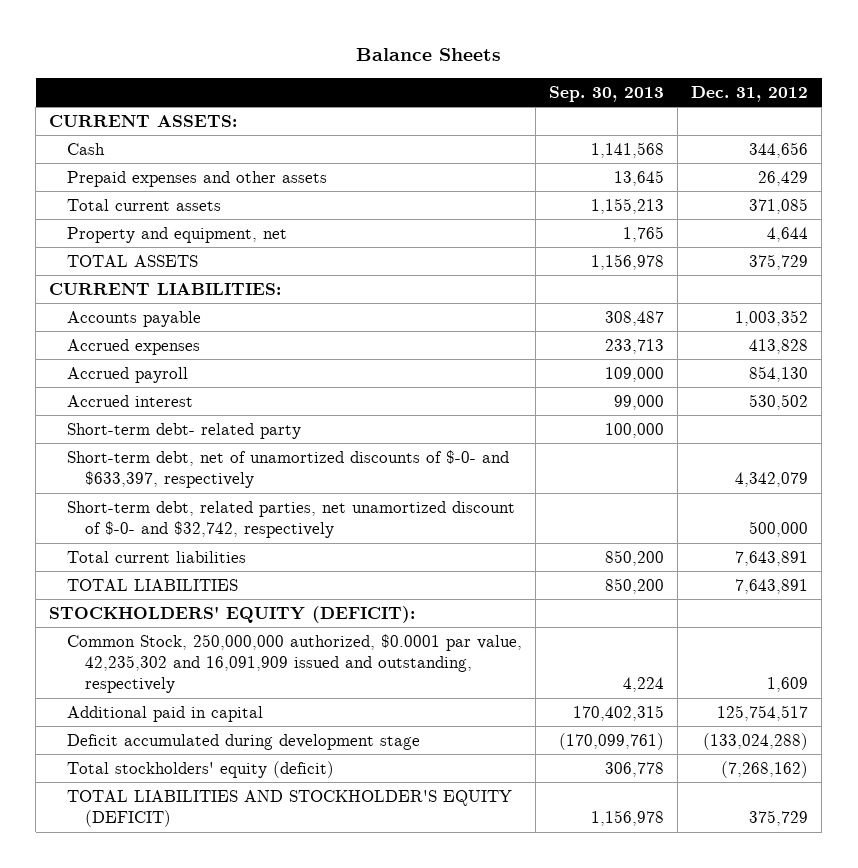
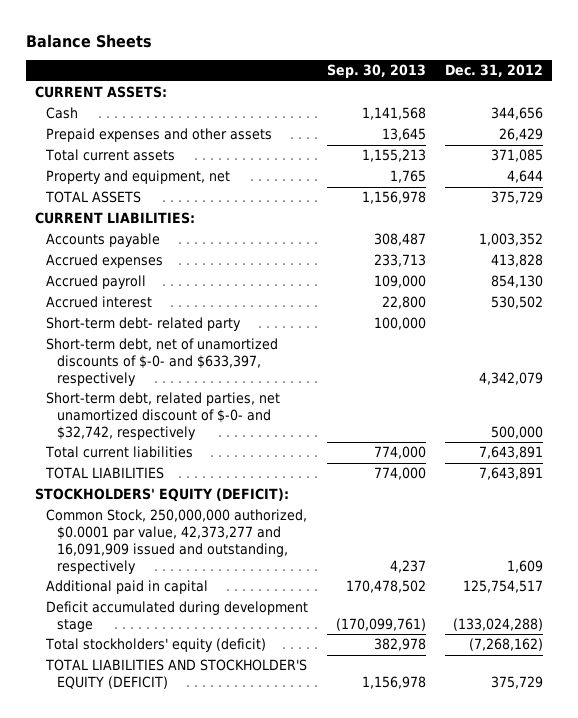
[614,394,665,410] 99,000 -> [382,296,427,310] 22,800
[605,549,665,566] 850,200 -> [374,446,427,460] 774,000
[605,577,665,594] 850,200 -> [374,467,427,481] 774,000
[66,633,522,694] Common Stock, 250,000,000 authorized, $0.0001 par value, 42,235,302 and 16,091,909 issued and outstanding, respectively -> [46,509,308,574] Common Stock, 250,000,000 authorized, $0.0001 par value, 42,373,277 and 16,091,909 issued and outstanding, respectively
[623,677,665,693] 4,224 -> [390,559,427,573] 4,237
[573,704,665,721] 170,402,315 -> [346,580,427,594] 170,478,502
[605,761,665,777] 306,778 -> [374,638,427,652] 382,978

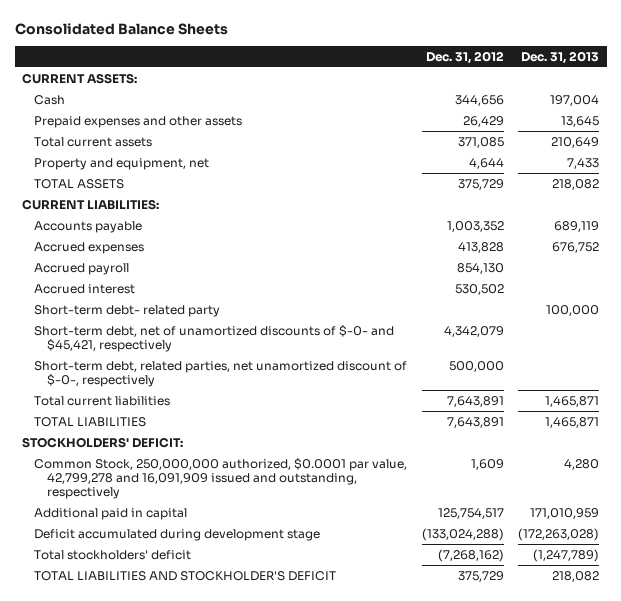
[26,33,153,48] Balance Sheets -> [14,22,228,35] Consolidated Balance Sheets
[327,64,427,79] Sep. 30, 2013 -> none
none -> [521,50,600,64] Dec. 31, 2013
[46,338,279,386] Short-term debt, net of unamortized discounts of $-0- and $633,397, respectively -> [34,324,395,352] Short-term debt, net of unamortized discounts of $-0- and $45,421, respectively
[46,392,281,440] Short-term debt, related parties, net unamortized discount of $-0- and $32,742, respectively -> [34,360,408,387] Short-term debt, related parties, net unamortized discount of $-0-, respectively
[35,488,290,503] STOCKHOLDERS' EQUITY (DEFICIT): -> [21,436,183,448] STOCKHOLDERS' DEFICIT:
[46,509,308,574] Common Stock, 250,000,000 authorized, $0.0001 par value, 42,373,277 and 16,091,909 issued and outstanding, respectively -> [34,457,408,500] Common Stock, 250,000,000 authorized, $0.0001 par value, 42,799,278 and 16,091,909 issued and outstanding, respectively
[45,638,267,653] Total stockholders' equity (deficit) -> [34,549,192,560] Total stockholders' deficit
[45,659,308,689] TOTAL LIABILITIES AND STOCKHOLDER'S EQUITY (DEFICIT) -> [34,570,337,581] TOTAL LIABILITIES AND STOCKHOLDER'S DEFICIT

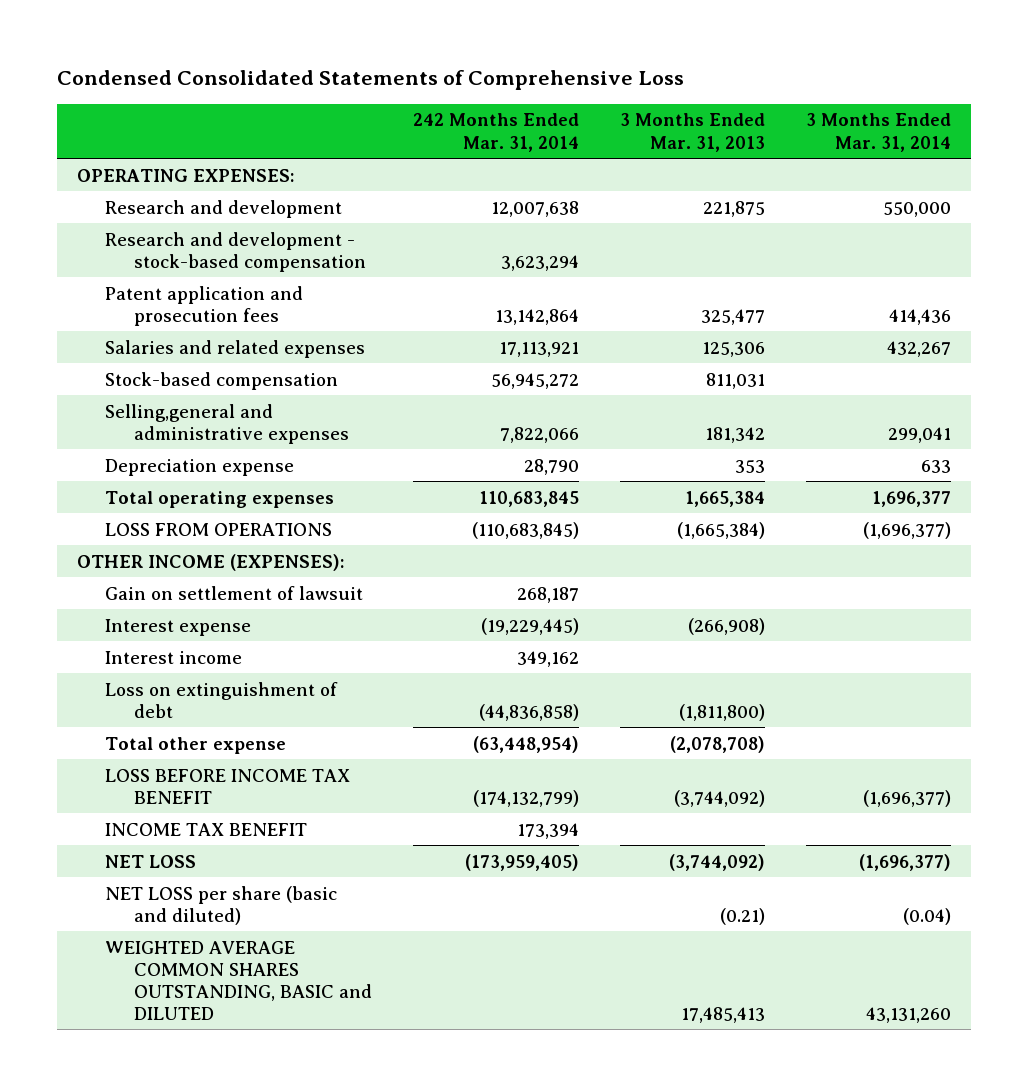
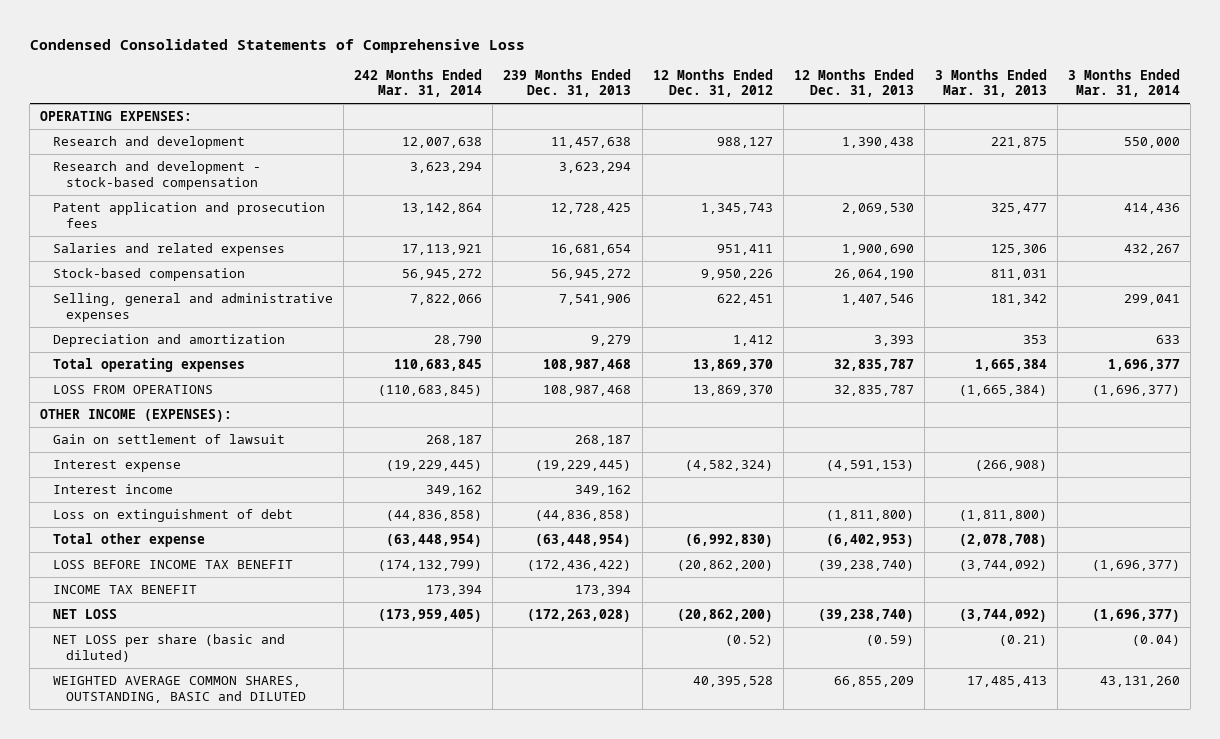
none -> [503,68,632,98] 239 Months Ended Dec. 31, 2013
none -> [652,68,773,98] 12 Months Ended Dec. 31, 2012
none -> [793,68,914,98] 12 Months Ended Dec. 31, 2013
[105,403,349,444] Selling,general and administrative expenses -> [53,293,334,322] Selling, general and administrative expenses
[105,458,295,476] Depreciation expense -> [53,334,286,348] Depreciation and amortization
[105,940,372,1020] WEIGHTED AVERAGE COMMON SHARES OUTSTANDING, BASIC and DILUTED -> [53,676,307,703] WEIGHTED AVERAGE COMMON SHARES, OUTSTANDING, BASIC and DILUTED

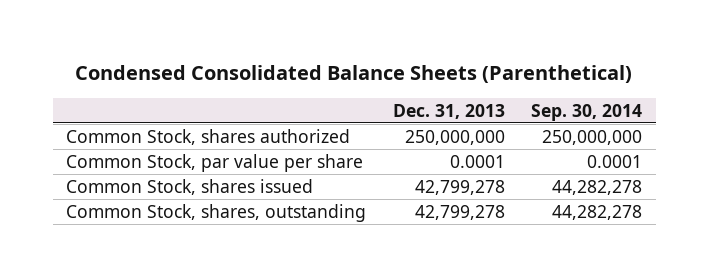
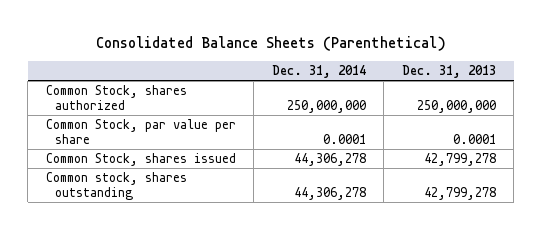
[75,65,633,84] Condensed Consolidated Balance Sheets (Parenthetical) -> [95,36,446,52] Consolidated Balance Sheets (Parenthetical)
[531,103,643,121] Sep. 30, 2014 -> none
none -> [271,65,366,79] Dec. 31, 2014
[66,204,367,223] Common Stock, shares, outstanding -> [45,172,187,201] Common stock, shares outstanding

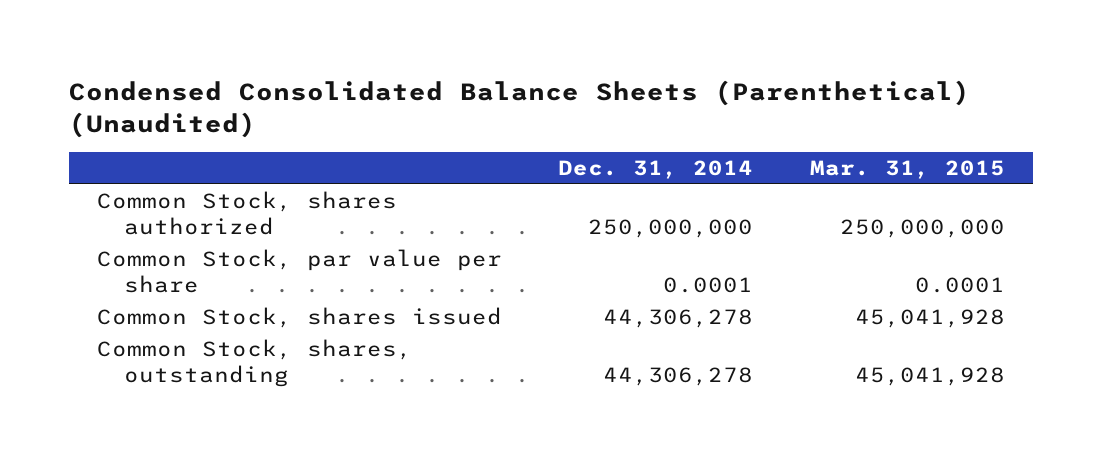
[95,36,446,52] Consolidated Balance Sheets (Parenthetical) -> [68,80,970,138] Condensed Consolidated Balance Sheets (Parenthetical) (Unaudited)
[401,65,496,79] Dec. 31, 2013 -> none
none -> [809,159,1005,179] Mar. 31, 2015
[45,172,187,201] Common stock, shares outstanding -> [96,339,412,387] Common Stock, shares, outstanding

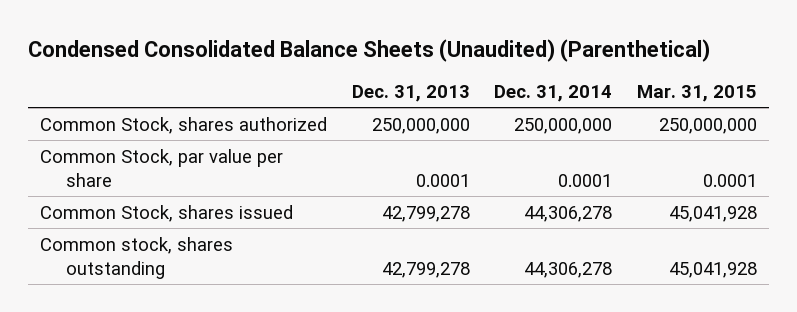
[68,80,970,138] Condensed Consolidated Balance Sheets (Parenthetical) (Unaudited) -> [27,38,710,62] Condensed Consolidated Balance Sheets (Unaudited) (Parenthetical)
none -> [351,85,470,103] Dec. 31, 2013
[96,339,412,387] Common Stock, shares, outstanding -> [40,236,234,279] Common stock, shares outstanding

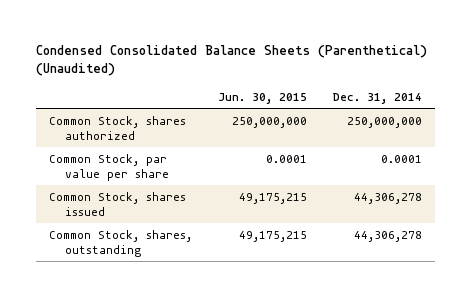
[27,38,710,62] Condensed Consolidated Balance Sheets (Unaudited) (Parenthetical) -> [36,44,428,77] Condensed Consolidated Balance Sheets (Parenthetical) (Unaudited)
[351,85,470,103] Dec. 31, 2013 -> none
[636,85,757,103] Mar. 31, 2015 -> none
none -> [218,92,308,104] Jun. 30, 2015
[40,236,234,279] Common stock, shares outstanding -> [49,229,193,257] Common Stock, shares, outstanding

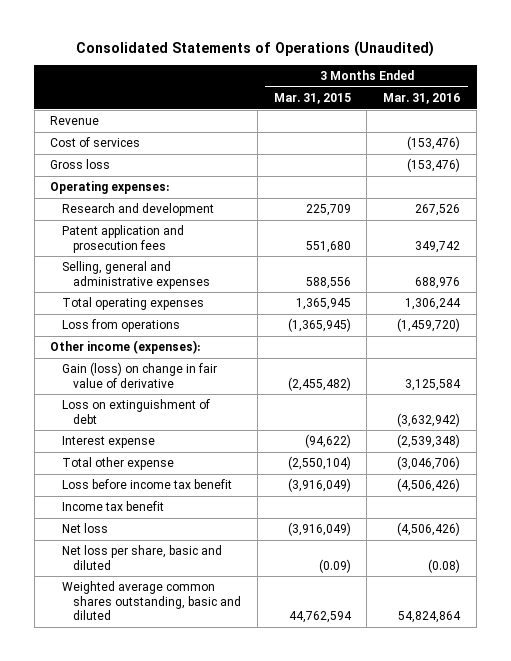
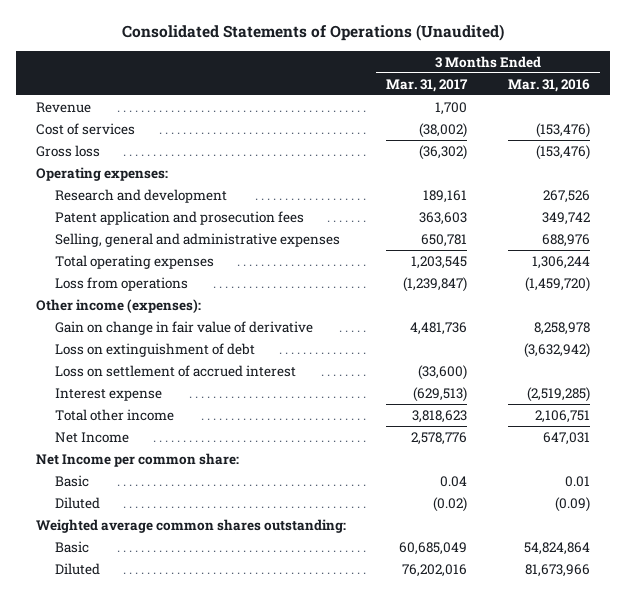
[273,93,351,105] Mar. 31, 2015 -> none
none -> [386,78,469,92] Mar. 31, 2017
[61,362,217,388] Gain (loss) on change in fair value of derivative -> [54,320,313,335] Gain on change in fair value of derivative
[405,378,462,391] 3,125,584 -> [533,321,590,335] 8,258,978
[61,479,232,490] Loss before income tax benefit -> none
[61,501,164,512] Income tax benefit -> none
[61,545,222,570] Net loss per share, basic and diluted -> none
none -> [54,364,296,377] Loss on settlement of accrued interest
[397,434,461,449] (2,539,348) -> [526,386,590,402] (2,519,285)
[61,457,174,471] Total other expense -> [54,408,174,421] Total other income
[397,456,461,471] (3,046,706) -> [534,409,590,423] 2,106,751
[61,523,108,534] Net loss -> [54,431,129,443] Net Income
[397,522,461,537] (4,506,426) -> [542,431,590,445] 647,031
none -> [36,452,240,467] Net Income per common share:
none -> [54,474,89,487] Basic
none -> [54,496,100,509] Diluted
none -> [36,518,347,533] Weighted average common shares outstanding:
[61,581,242,621] Weighted average common shares outstanding, basic and diluted -> [54,540,89,553] Basic
none -> [54,562,100,575] Diluted

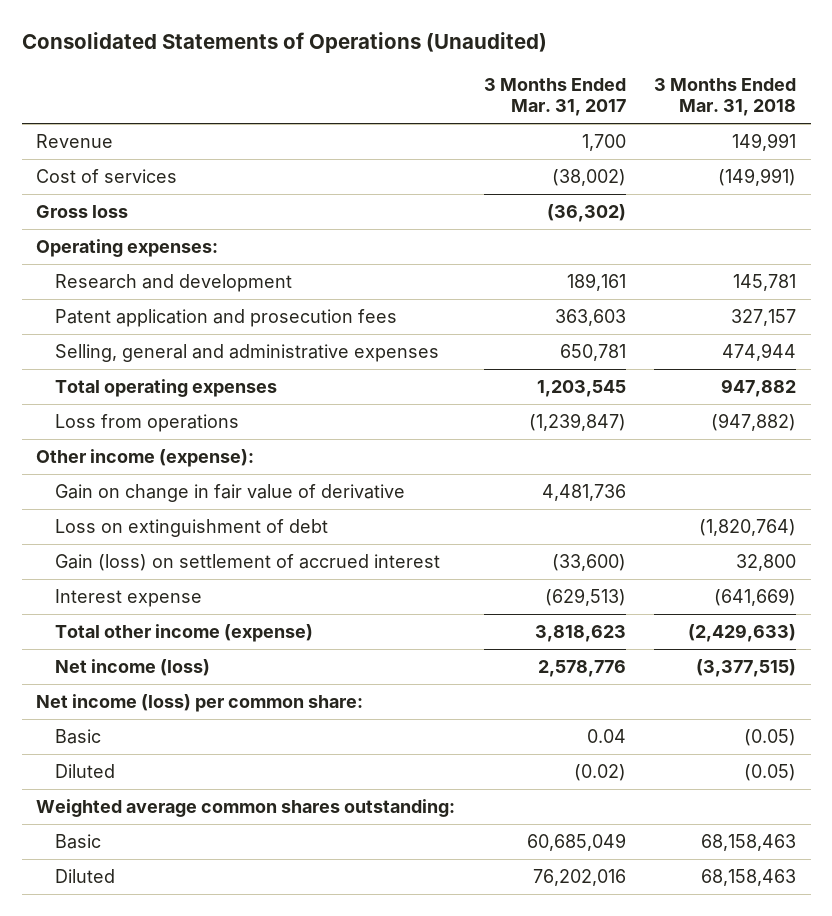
[507,78,590,92] Mar. 31, 2016 -> none
none -> [654,77,797,117] 3 Months Ended Mar. 31, 2018
[36,298,202,313] Other income (expenses): -> [35,448,254,467] Other income (expense):
[54,364,296,377] Loss on settlement of accrued interest -> [54,553,440,571] Gain (loss) on settlement of accrued interest
[54,408,174,421] Total other income -> [54,623,313,642] Total other income (expense)
[54,431,129,443] Net Income -> [54,658,210,676] Net income (loss)
[36,452,240,467] Net Income per common share: -> [35,693,363,712] Net income (loss) per common share:

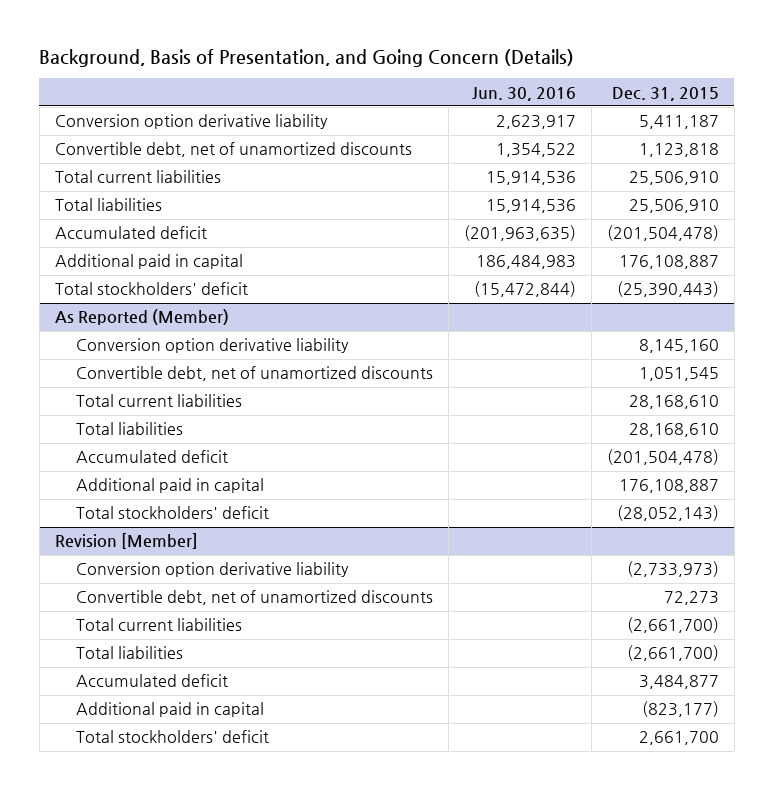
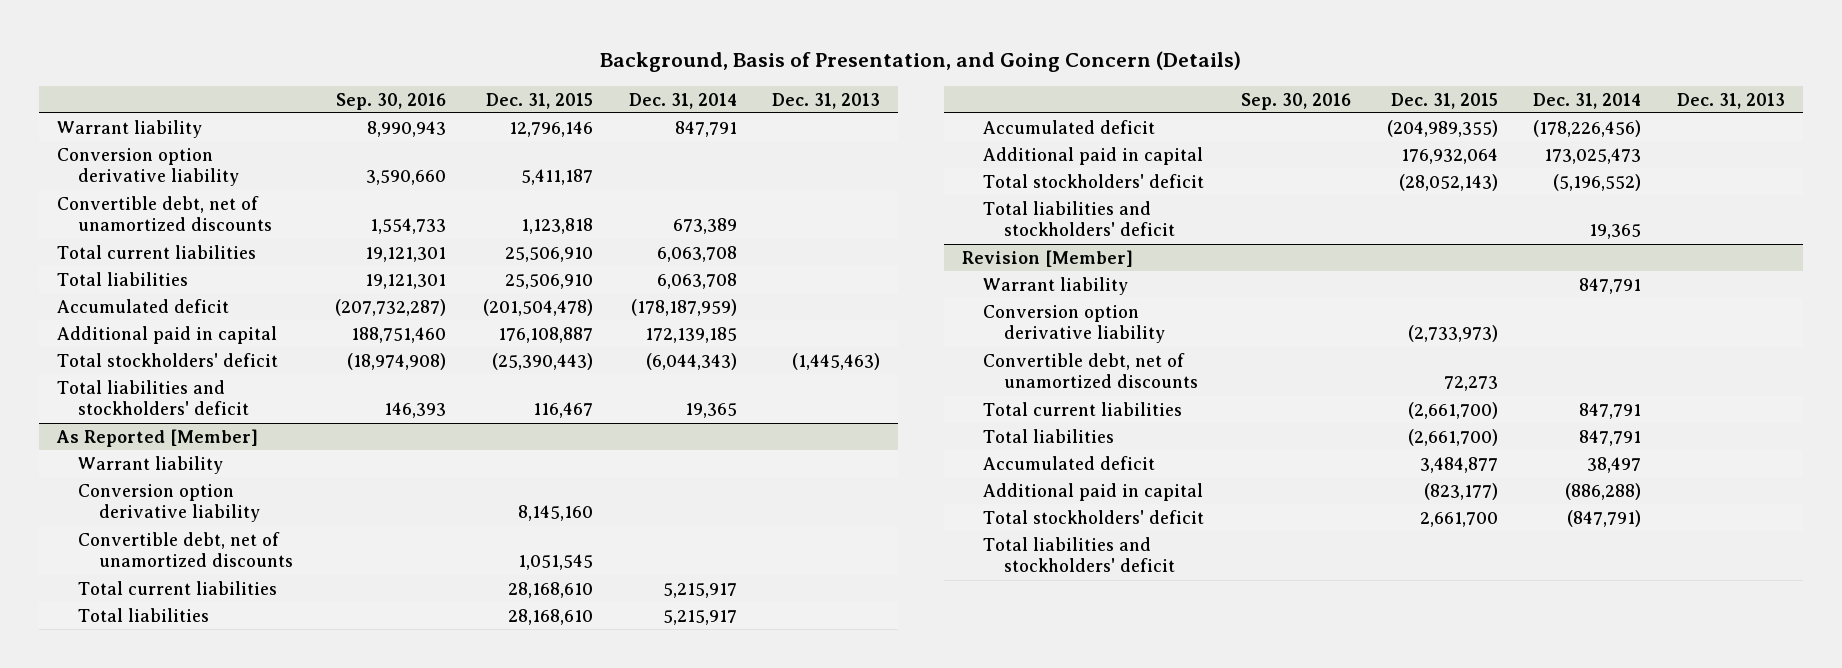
[471,86,576,101] Jun. 30, 2016 -> none
none -> [335,92,446,110] Sep. 30, 2016
none -> [628,92,737,109] Dec. 31, 2014
none -> [772,92,881,109] Dec. 31, 2013
none -> [57,119,203,138] Warrant liability
none -> [57,379,249,416] Total liabilities and stockholders' deficit
[54,309,229,326] As Reported (Member) -> [56,428,259,447] As Reported [Member]
none -> [77,455,223,474] Warrant liability
[606,449,719,466] (201,504,478) -> [1386,119,1498,137] (204,989,355)
[618,479,719,494] 176,108,887 -> [1400,147,1498,164] 176,932,064
none -> [982,200,1175,237] Total liabilities and stockholders' deficit
none -> [982,276,1128,295] Warrant liability
none -> [982,536,1175,573] Total liabilities and stockholders' deficit

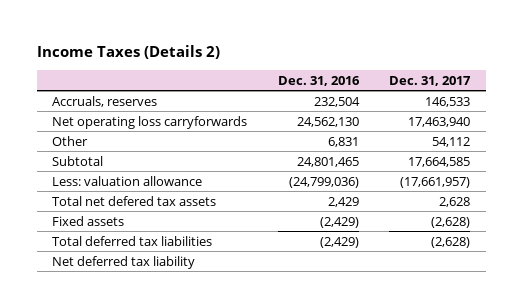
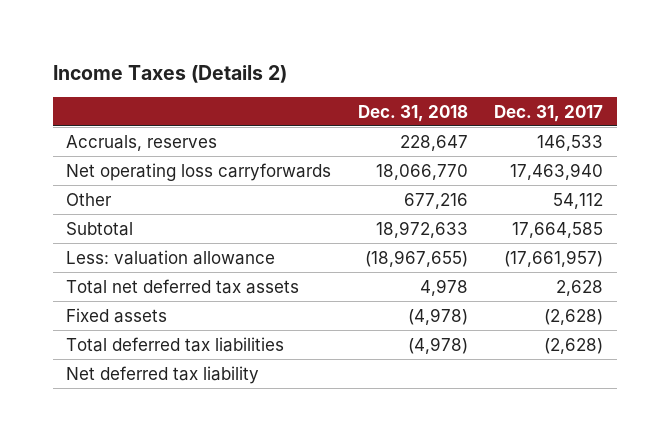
[277,75,360,86] Dec. 31, 2016 -> none
none -> [357,104,468,122] Dec. 31, 2018
[51,195,216,206] Total net defered tax assets -> [66,278,300,294] Total net deferred tax assets

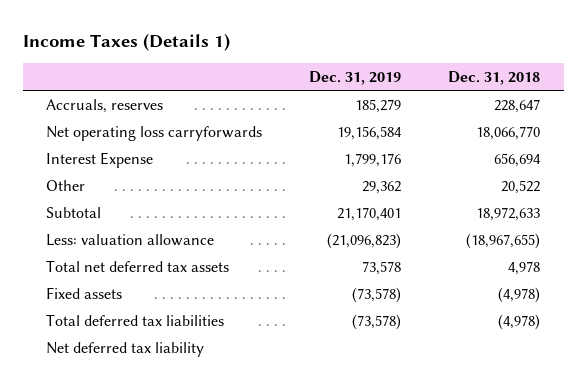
[53,64,288,83] Income Taxes (Details 2) -> [22,33,230,52] Income Taxes (Details 1)
[494,104,604,122] Dec. 31, 2017 -> none
none -> [309,70,402,85] Dec. 31, 2019
none -> [46,151,154,168] Interest Expense
[403,192,468,209] 677,216 -> [501,179,541,194] 20,522

